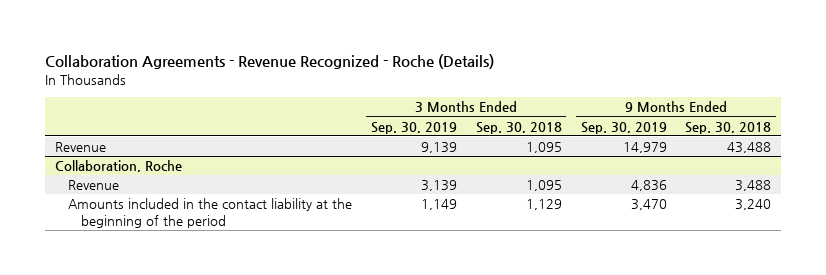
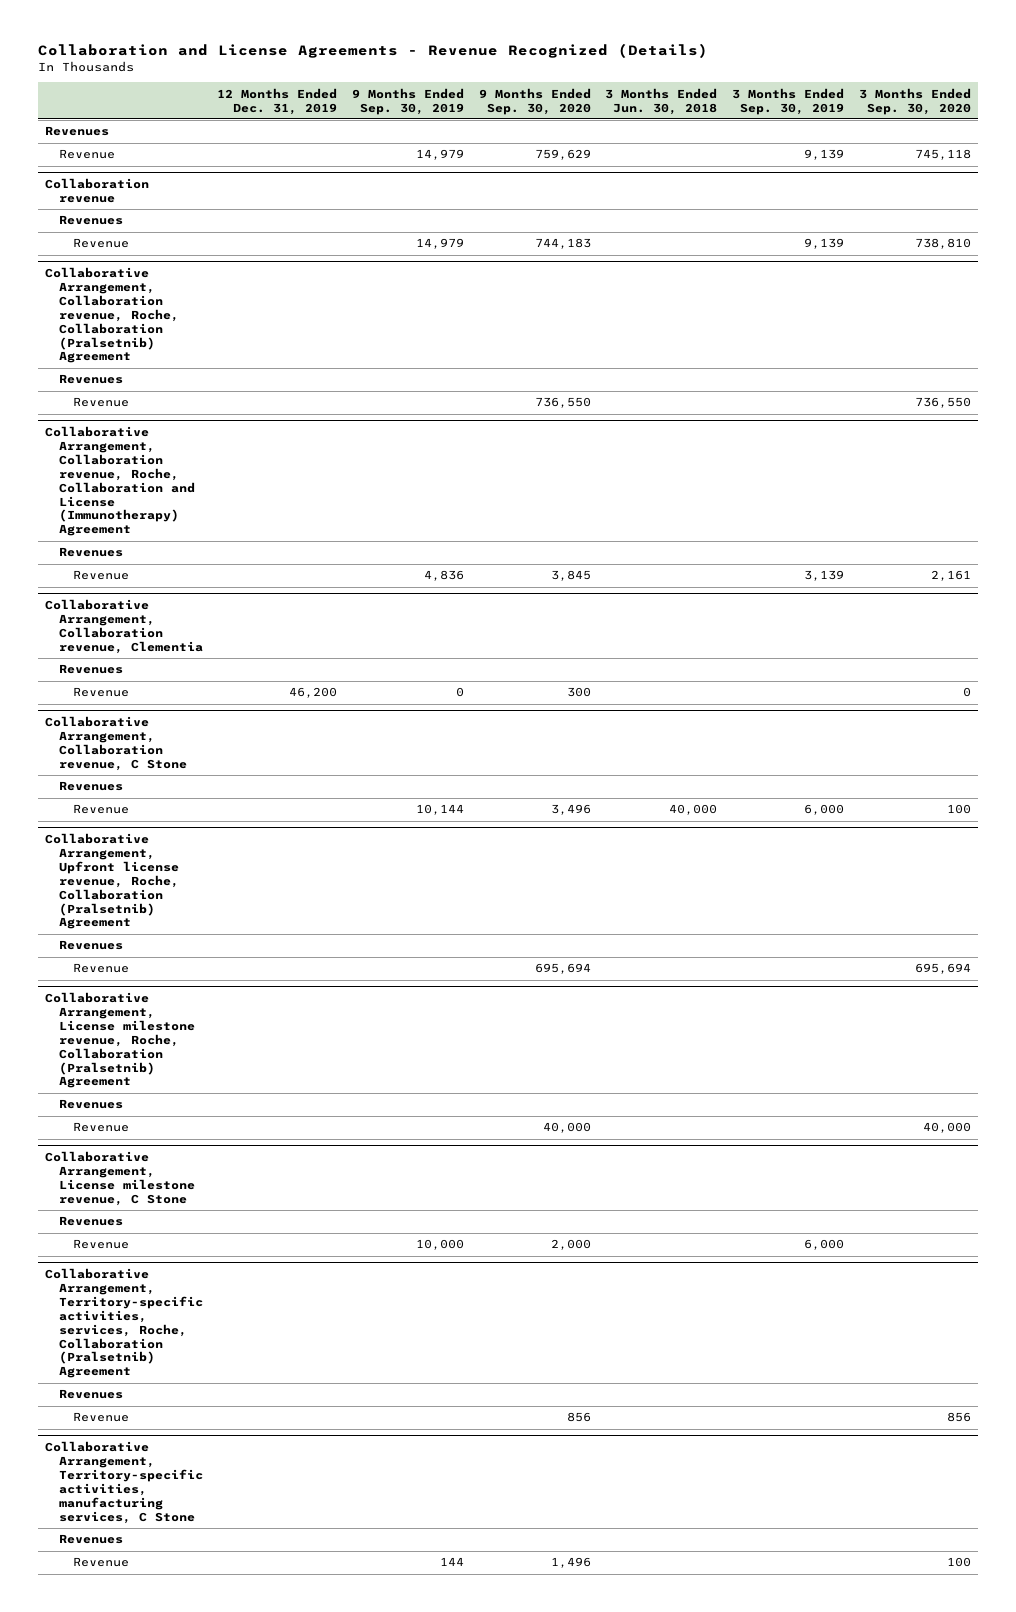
[45,53,495,69] Collaboration Agreements - Revenue Recognized - Roche (Details) -> [37,43,708,59] Collaboration and License Agreements - Revenue Recognized (Details)
[475,121,562,134] Sep. 30, 2018 -> none
[685,121,772,134] Sep. 30, 2018 -> none
none -> [217,87,338,115] 12 Months Ended Dec. 31, 2019
none -> [478,87,591,115] 9 Months Ended Sep. 30, 2020
none -> [605,87,718,115] 3 Months Ended Jun. 30, 2018
none -> [858,87,971,115] 3 Months Ended Sep. 30, 2020
none -> [44,126,109,137] Revenues
[54,160,182,173] Collaboration, Roche -> none
none -> [44,178,149,204] Collaboration revenue
none -> [58,215,123,226] Revenues
none -> [72,238,129,249] Revenue
none -> [44,267,179,364] Collaborative Arrangement, Collaboration revenue, Roche, Collaboration (Pralsetnib) Agreement
none -> [58,374,123,385] Revenues
none -> [72,397,129,408] Revenue
none -> [44,426,195,537] Collaborative Arrangement, Collaboration revenue, Roche, Collaboration and License (Immunotherapy) Agreement
none -> [58,547,123,558] Revenues
[67,198,352,228] Amounts included in the contact liability at the beginning of the period -> none
none -> [44,599,203,654] Collaborative Arrangement, Collaboration revenue, Clementia
none -> [58,664,123,675] Revenues
none -> [72,687,129,698] Revenue
none -> [44,716,187,771] Collaborative Arrangement, Collaboration revenue, C Stone
none -> [58,781,123,792] Revenues
none -> [72,804,129,815] Revenue
none -> [44,833,179,930] Collaborative Arrangement, Upfront license revenue, Roche, Collaboration (Pralsetnib) Agreement
none -> [58,940,123,951] Revenues
none -> [72,963,129,974] Revenue
none -> [44,992,195,1089] Collaborative Arrangement, License milestone revenue, Roche, Collaboration (Pralsetnib) Agreement
none -> [58,1099,123,1110] Revenues
none -> [72,1122,129,1133] Revenue
none -> [44,1151,195,1206] Collaborative Arrangement, License milestone revenue, C Stone
none -> [58,1216,123,1227] Revenues
none -> [72,1239,129,1250] Revenue
none -> [44,1268,203,1379] Collaborative Arrangement, Territory-specific activities, services, Roche, Collaboration (Pralsetnib) Agreement
none -> [58,1389,123,1400] Revenues
none -> [72,1412,129,1423] Revenue
none -> [44,1441,203,1524] Collaborative Arrangement, Territory-specific activities, manufacturing services, C Stone
none -> [58,1534,123,1545] Revenues
none -> [72,1557,129,1568] Revenue

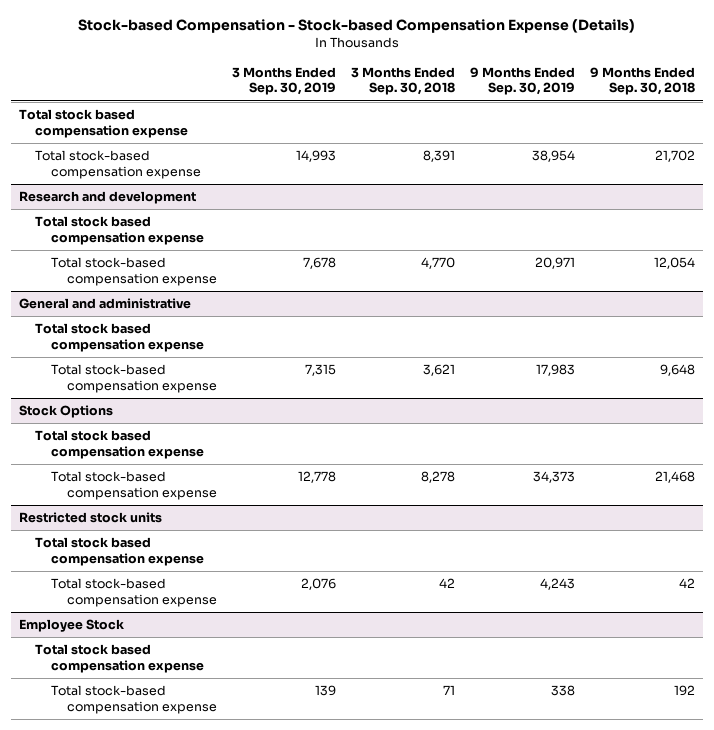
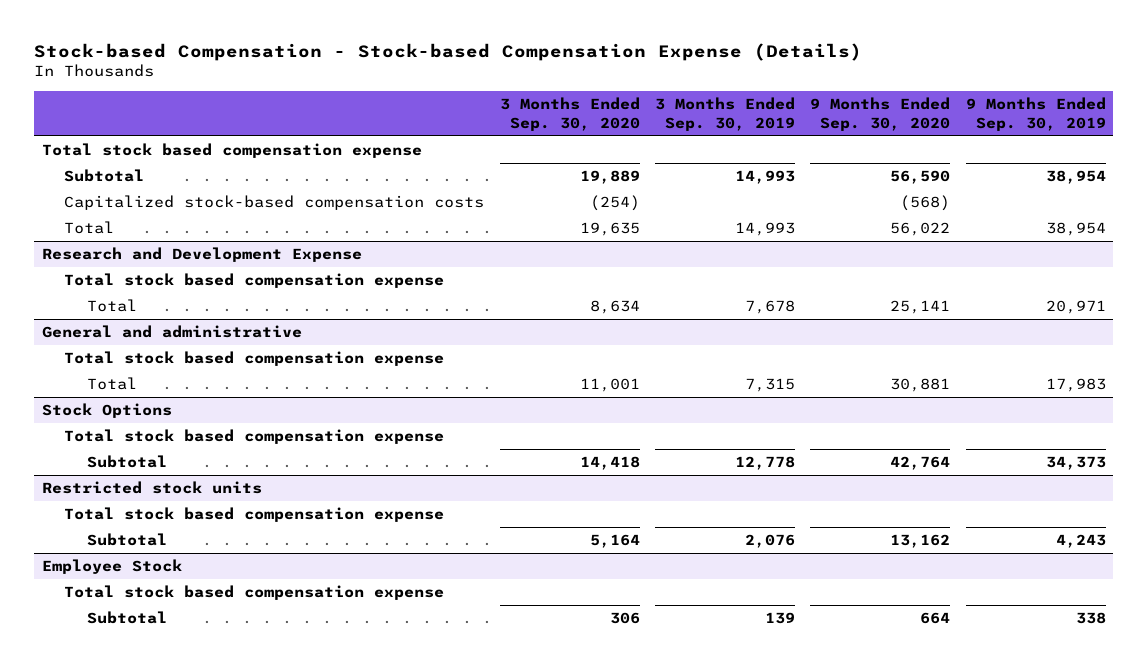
[350,66,455,96] 3 Months Ended Sep. 30, 2018 -> none
[590,66,696,96] 9 Months Ended Sep. 30, 2018 -> none
none -> [499,97,640,131] 3 Months Ended Sep. 30, 2020
none -> [810,97,951,131] 9 Months Ended Sep. 30, 2020
none -> [64,169,145,183] Subtotal
none -> [64,195,485,211] Capitalized stock-based compensation costs
[34,150,201,179] Total stock-based compensation expense -> [64,221,115,235] Total
[18,191,196,205] Research and development -> [41,247,362,263] Research and Development Expense
[50,257,217,286] Total stock-based compensation expense -> [87,299,138,313] Total
[50,364,217,393] Total stock-based compensation expense -> [87,377,138,391] Total
[50,471,217,500] Total stock-based compensation expense -> [87,455,168,469] Subtotal
[50,578,217,607] Total stock-based compensation expense -> [87,533,168,547] Subtotal
[50,685,217,714] Total stock-based compensation expense -> [87,611,168,625] Subtotal

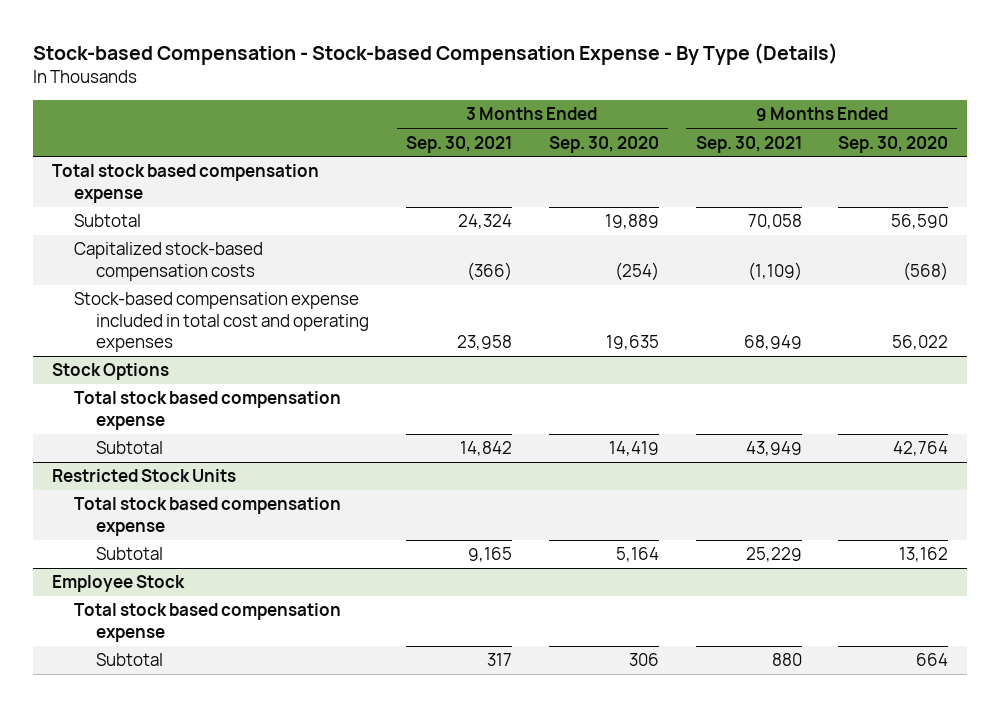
[34,42,863,61] Stock-based Compensation - Stock-based Compensation Expense (Details) -> [33,42,839,65] Stock-based Compensation - Stock-based Compensation Expense - By Type (Details)
[655,97,796,131] 3 Months Ended Sep. 30, 2019 -> none
[965,97,1106,131] 9 Months Ended Sep. 30, 2019 -> none
none -> [406,135,513,153] Sep. 30, 2021
none -> [695,135,802,153] Sep. 30, 2021
[41,247,362,263] Research and Development Expense -> none
[64,273,445,289] Total stock based compensation expense -> none
[87,299,138,313] Total -> none
[41,325,302,339] General and administrative -> none
[64,351,445,367] Total stock based compensation expense -> none
[87,377,138,391] Total -> none
[64,221,115,235] Total -> [74,292,370,353] Stock-based compensation expense included in total cost and operating expenses
[579,456,640,471] 14,418 -> [608,441,659,457] 14,419
[41,481,262,495] Restricted stock units -> [51,469,236,483] Restricted Stock Units

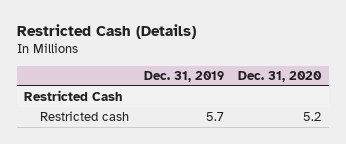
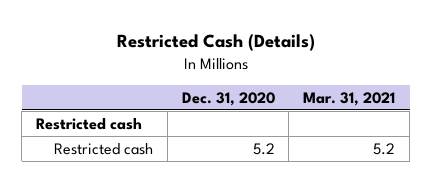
[143,71,224,83] Dec. 31, 2019 -> none
none -> [303,91,396,106] Mar. 31, 2021
[24,90,123,102] Restricted Cash -> [36,117,143,130] Restricted cash

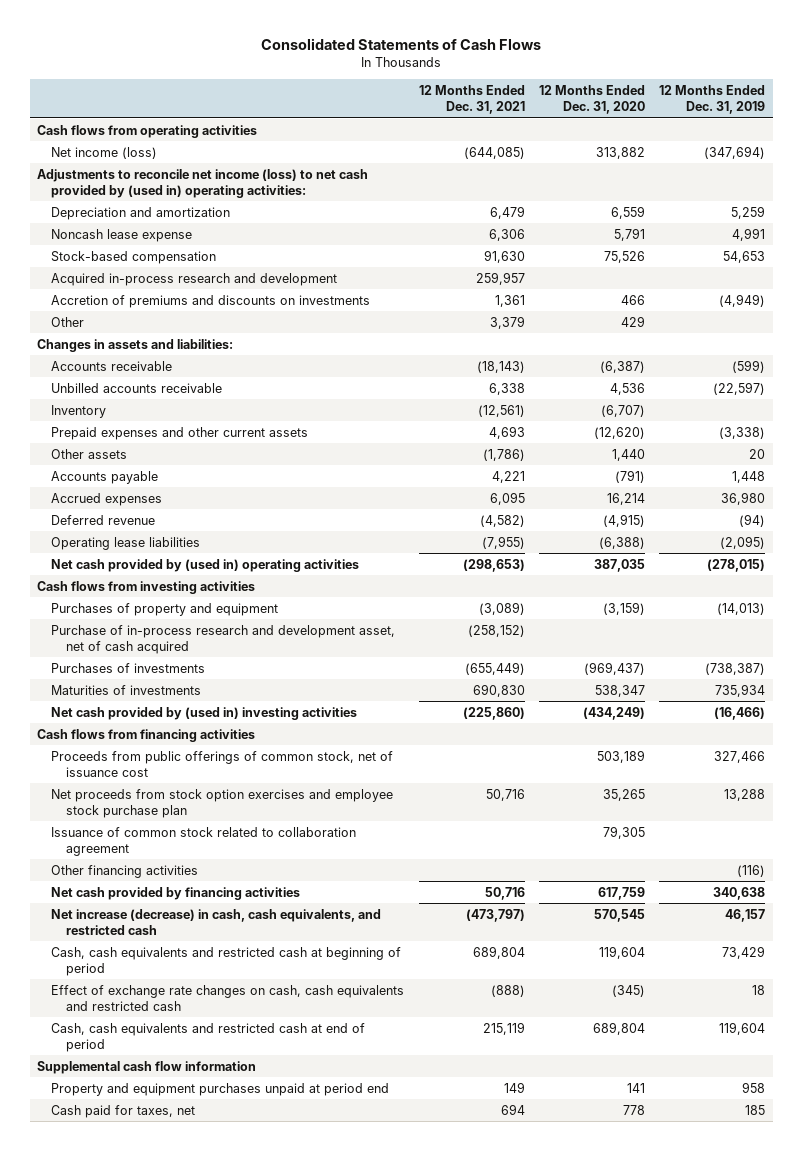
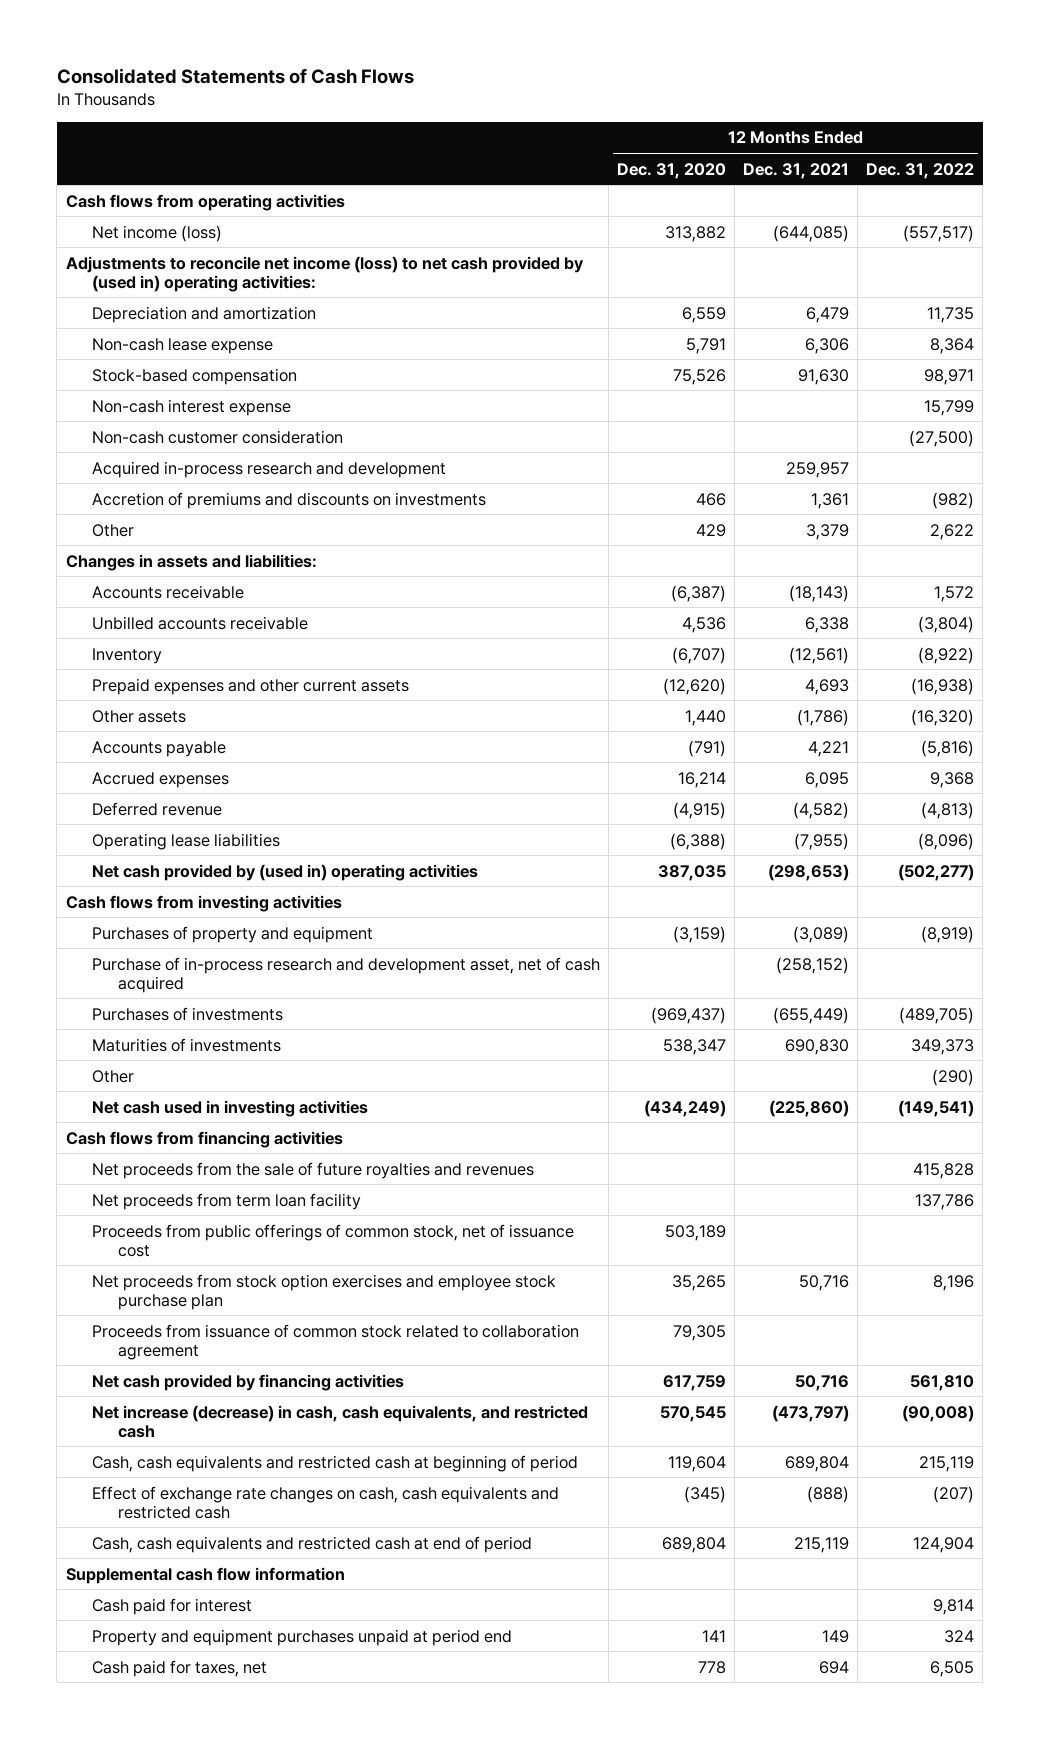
[659,84,766,115] 12 Months Ended Dec. 31, 2019 -> none
none -> [866,162,975,179] Dec. 31, 2022
[51,228,193,242] Noncash lease expense -> [91,337,273,354] Non-cash lease expense
none -> [91,398,291,416] Non-cash interest expense
none -> [91,429,343,444] Non-cash customer consideration
none -> [91,1069,134,1083] Other
[51,706,358,720] Net cash provided by (used in) investing activities -> [91,1099,368,1117] Net cash used in investing activities
none -> [91,1161,534,1179] Net proceeds from the sale of future royalties and revenues
none -> [91,1192,361,1210] Net proceeds from term loan facility
[51,864,199,878] Other financing activities -> none
[51,826,357,857] Issuance of common stock related to collaboration agreement -> [91,1323,579,1360] Proceeds from issuance of common stock related to collaboration agreement
none -> [91,1597,252,1615] Cash paid for interest

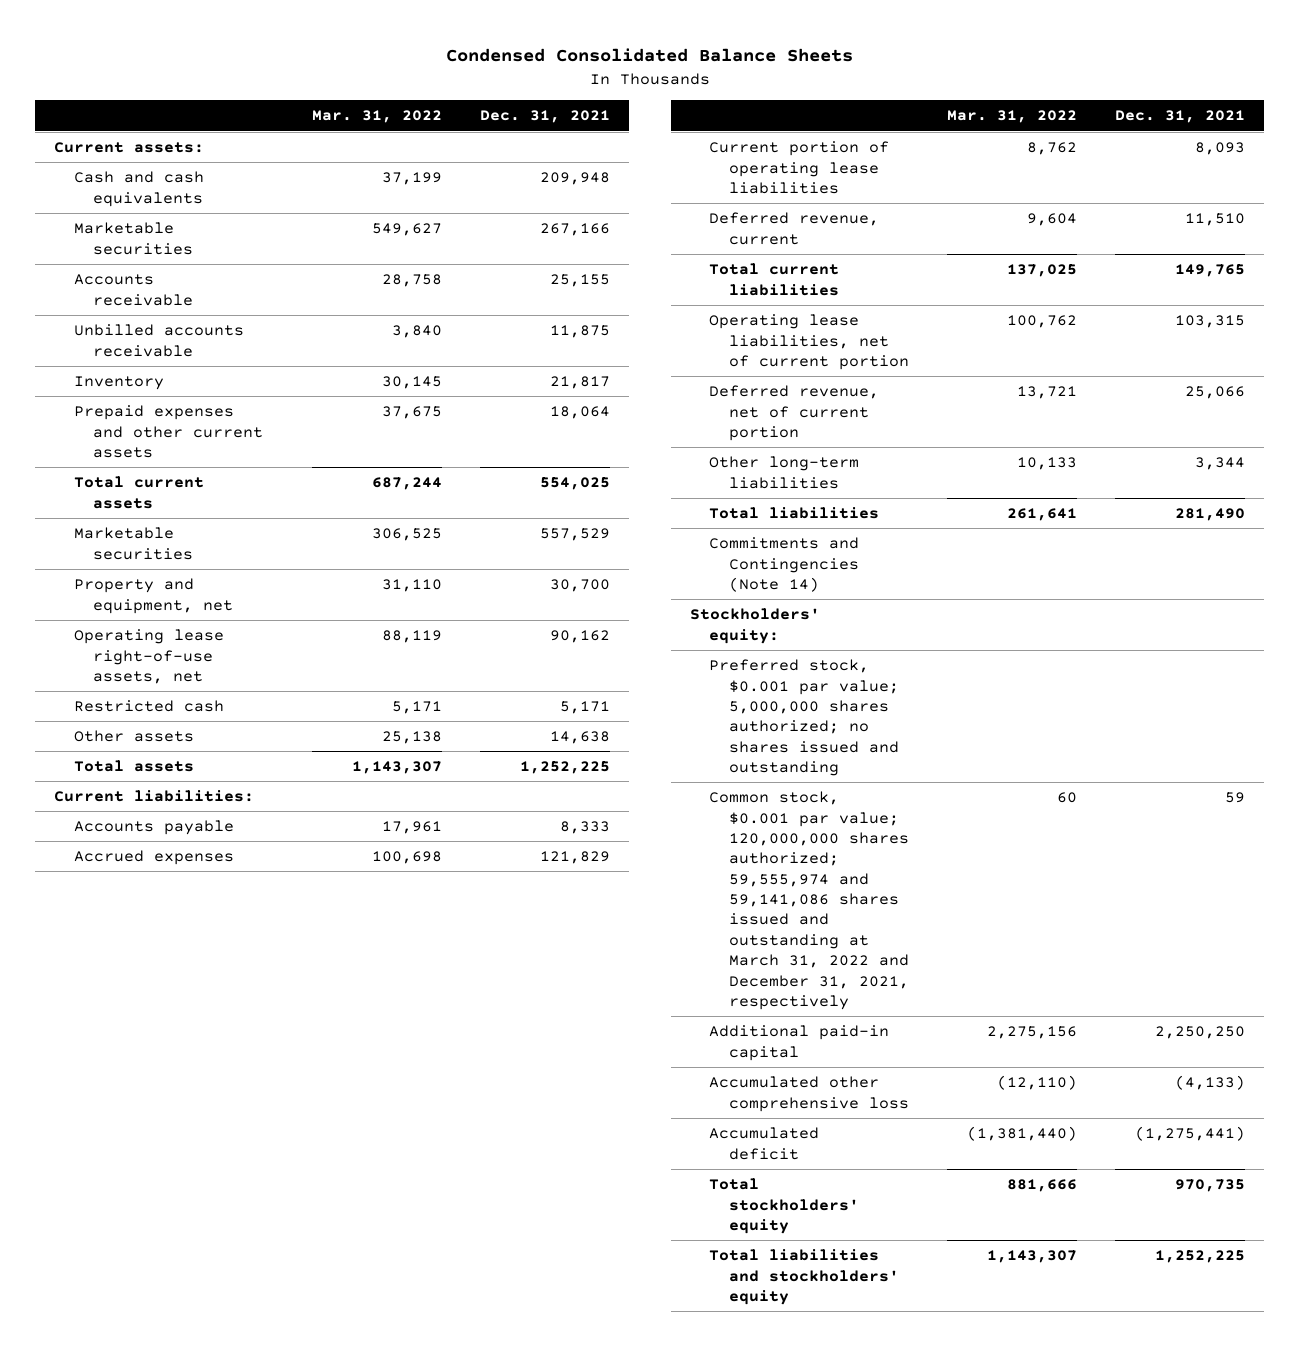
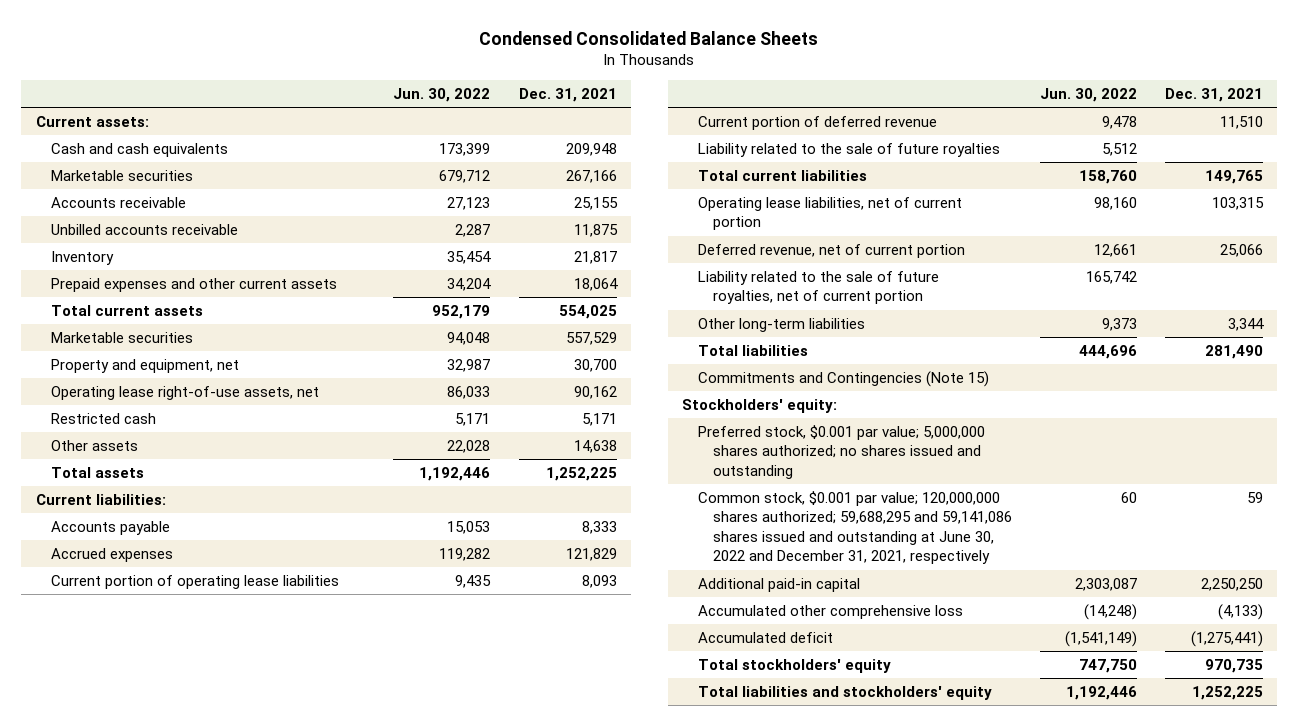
[311,110,442,124] Mar. 31, 2022 -> none
none -> [393,87,491,102] Jun. 30, 2022
[709,212,880,245] Deferred revenue, current -> [697,115,937,130] Current portion of deferred revenue
none -> [697,142,1000,157] Liability related to the sale of future royalties
none -> [697,270,939,305] Liability related to the sale of future royalties, net of current portion
[709,537,860,592] Commitments and Contingencies (Note 14) -> [697,370,989,387] Commitments and Contingencies (Note 15)
[709,791,909,1010] Common stock, $0.001 par value; 120,000,000 shares authorized; 59,555,974 and 59,141,086 shares issued and outstanding at March 31, 2022 and December 31, 2021, respectively -> [697,490,1012,565] Common stock, $0.001 par value; 120,000,000 shares authorized; 59,688,295 and 59,141,086 shares issued and outstanding at June 30, 2022 and December 31, 2021, respectively

